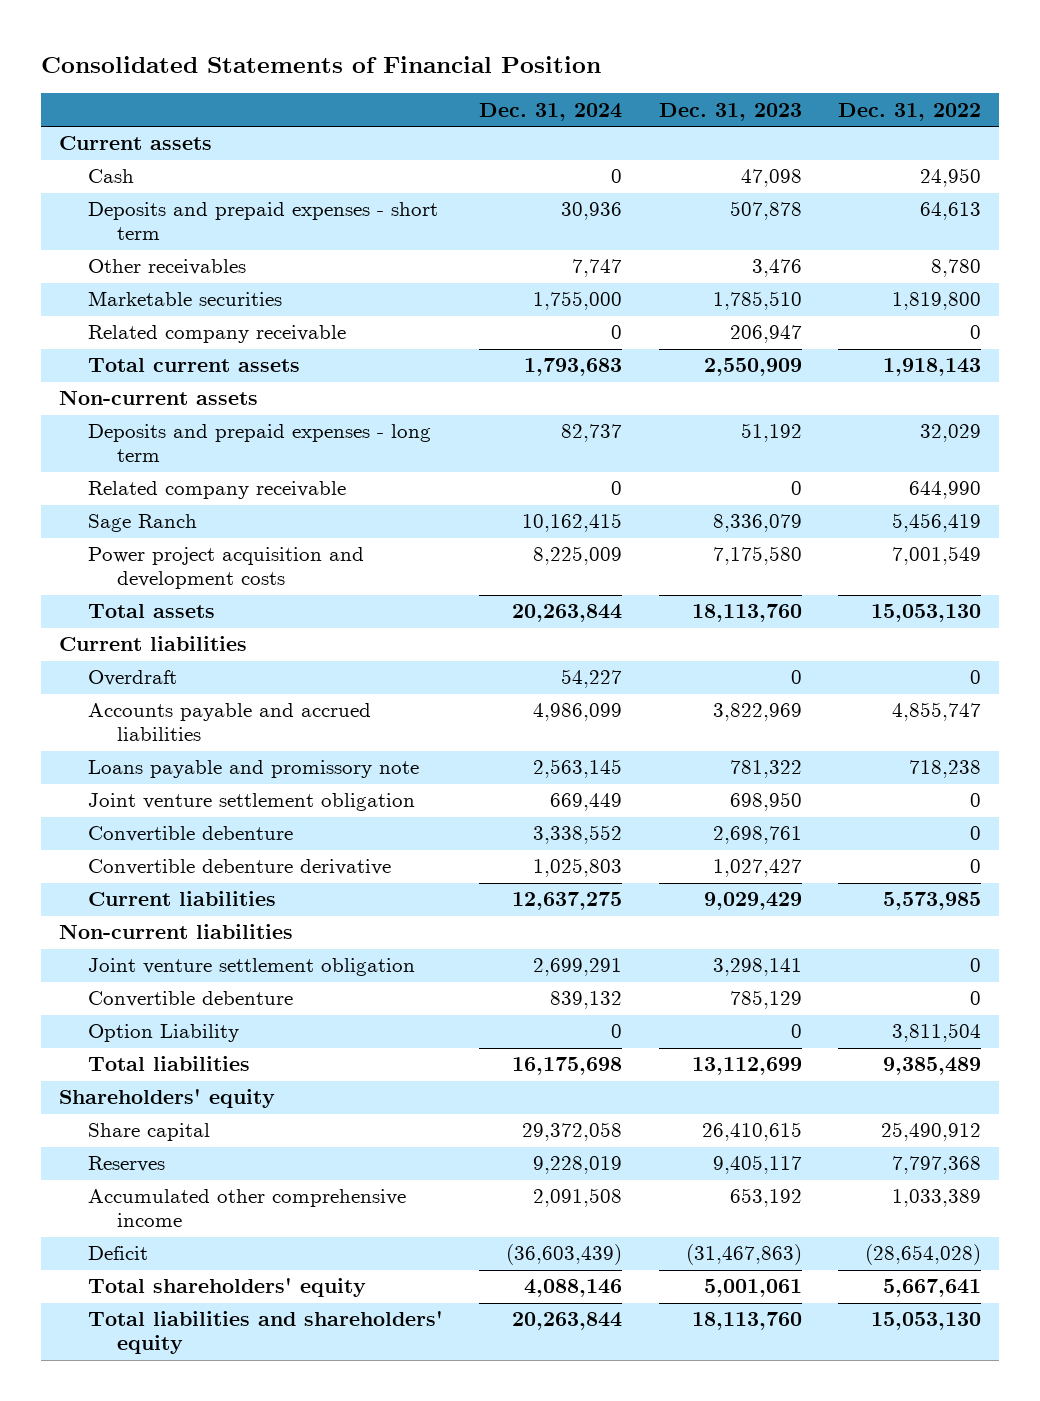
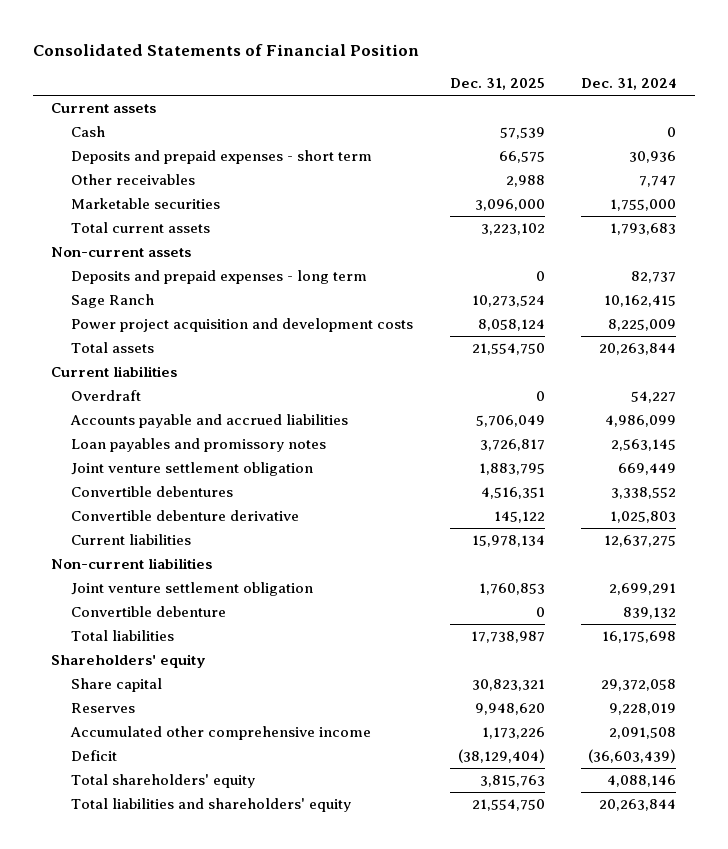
[658,102,802,121] Dec. 31, 2023 -> none
[837,102,981,121] Dec. 31, 2022 -> none
none -> [449,78,545,91] Dec. 31, 2025
[88,325,347,344] Related company receivable -> none
[88,481,347,500] Related company receivable -> none
[88,760,420,779] Loans payable and promissory note -> [71,438,327,453] Loan payables and promissory notes
[88,826,294,843] Convertible debenture -> [71,486,234,498] Convertible debentures
[88,1024,240,1043] Option Liability -> none

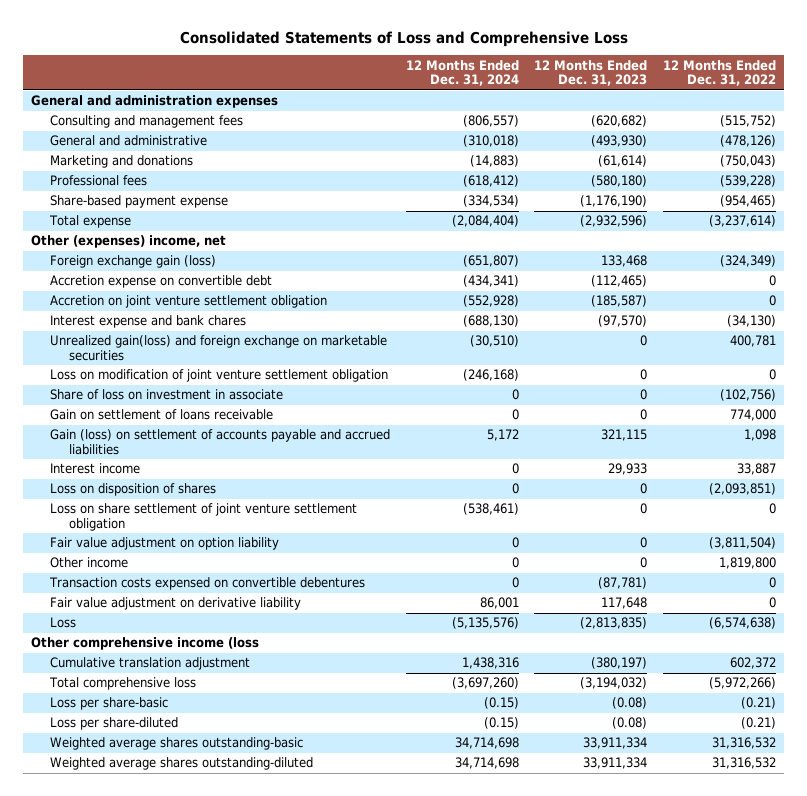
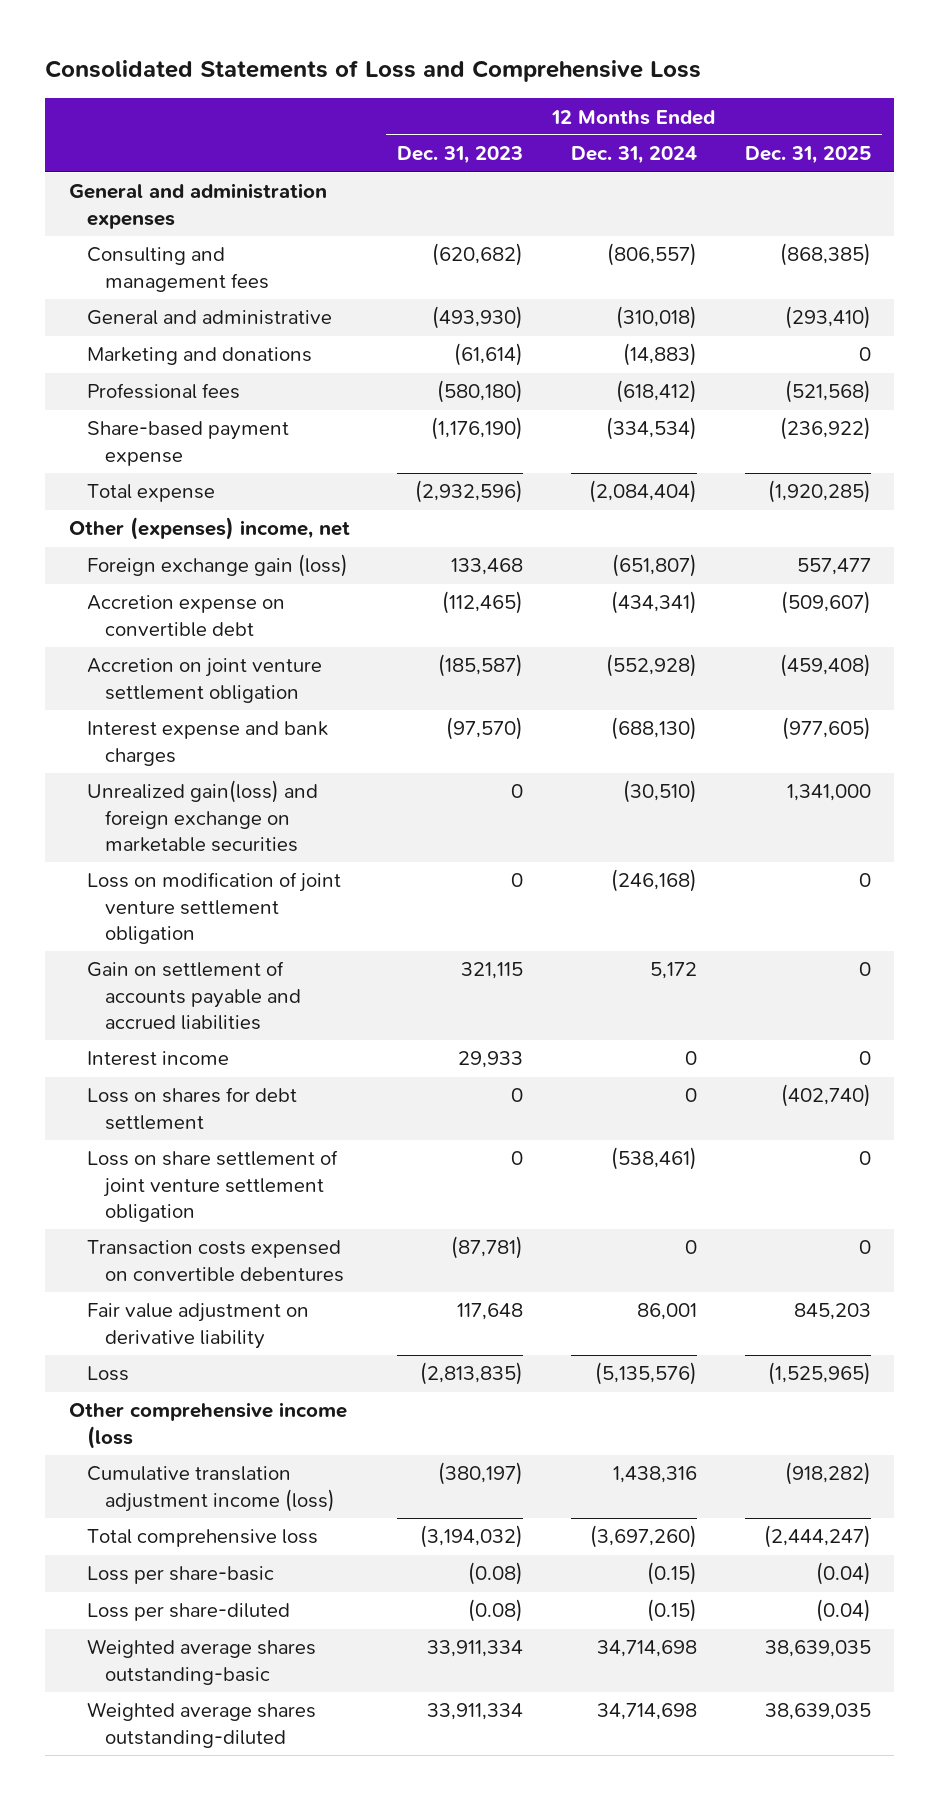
[663,59,777,87] 12 Months Ended Dec. 31, 2022 -> none
none -> [744,146,871,165] Dec. 31, 2025
[50,315,247,329] Interest expense and bank chares -> [86,721,328,766] Interest expense and bank charges
[50,389,284,401] Share of loss on investment in associate -> none
[50,409,274,421] Gain on settlement of loans receivable -> none
[50,429,391,456] Gain (loss) on settlement of accounts payable and accrued liabilities -> [86,961,302,1030] Gain on settlement of accounts payable and accrued liabilities
[50,483,217,497] Loss on disposition of shares -> none
none -> [86,1087,297,1130] Loss on shares for debt settlement
[50,537,280,551] Fair value adjustment on option liability -> none
[50,557,129,569] Other income -> none
[50,657,251,671] Cumulative translation adjustment -> [86,1466,336,1512] Cumulative translation adjustment income (loss)

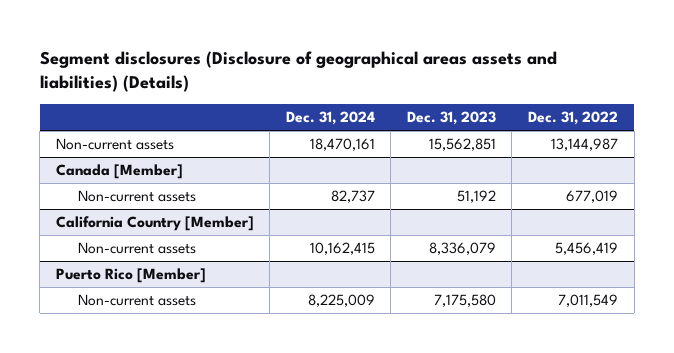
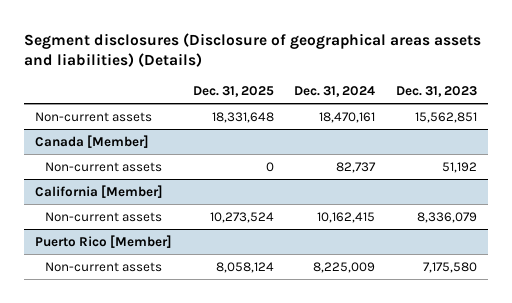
[528,111,619,126] Dec. 31, 2022 -> none
none -> [192,86,274,98] Dec. 31, 2025
[55,216,254,232] California Country [Member] -> [34,184,163,198] California [Member]

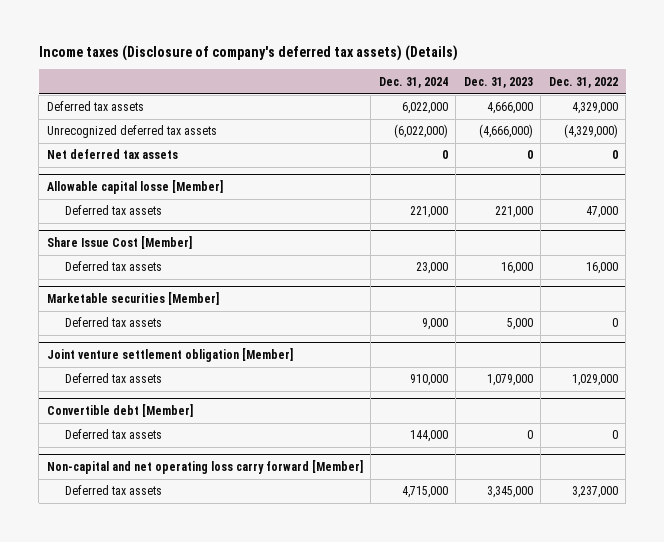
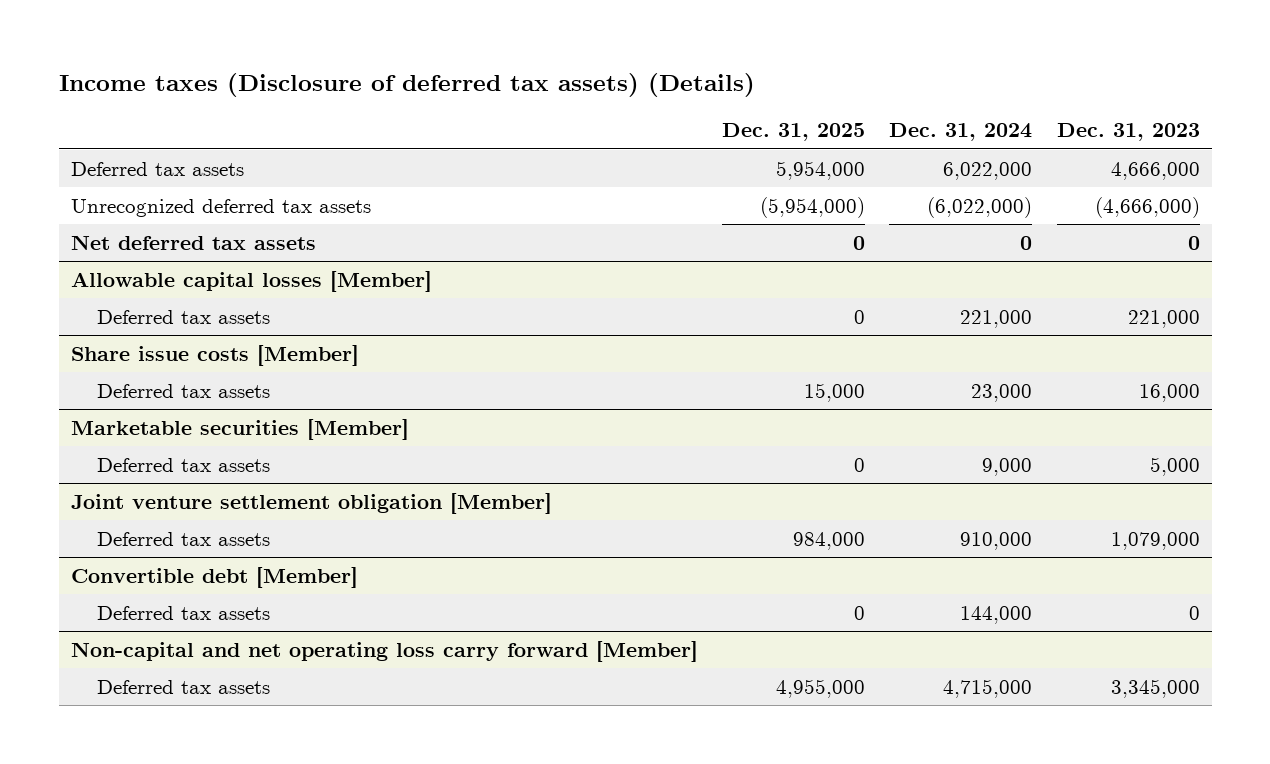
[38,45,458,62] Income taxes (Disclosure of company's deferred tax assets) (Details) -> [58,72,755,97] Income taxes (Disclosure of deferred tax assets) (Details)
[548,76,618,88] Dec. 31, 2022 -> none
none -> [722,123,866,142] Dec. 31, 2025
[46,180,223,195] Allowable capital losse [Member] -> [70,270,432,292] Allowable capital losses [Member]
[46,236,192,250] Share Issue Cost [Member] -> [70,344,359,366] Share issue costs [Member]

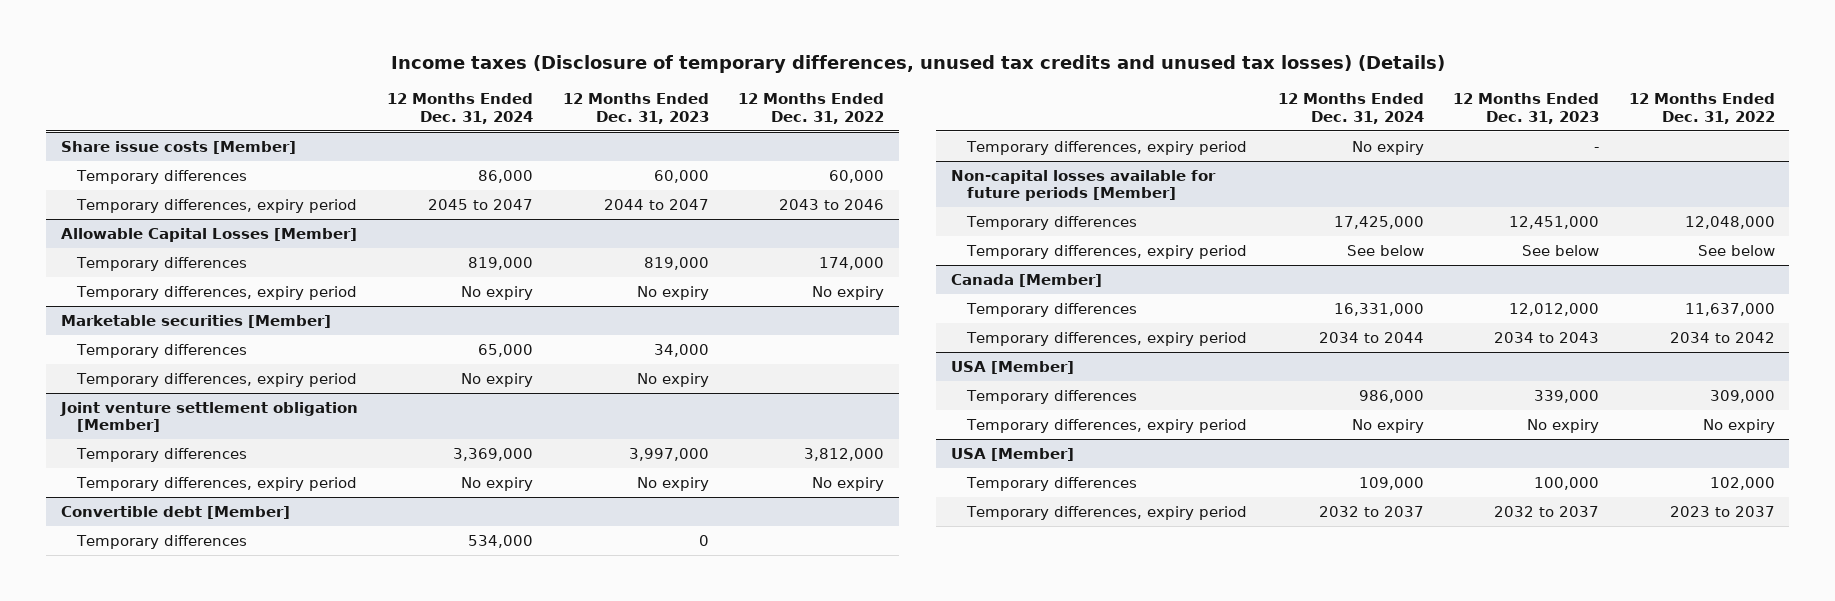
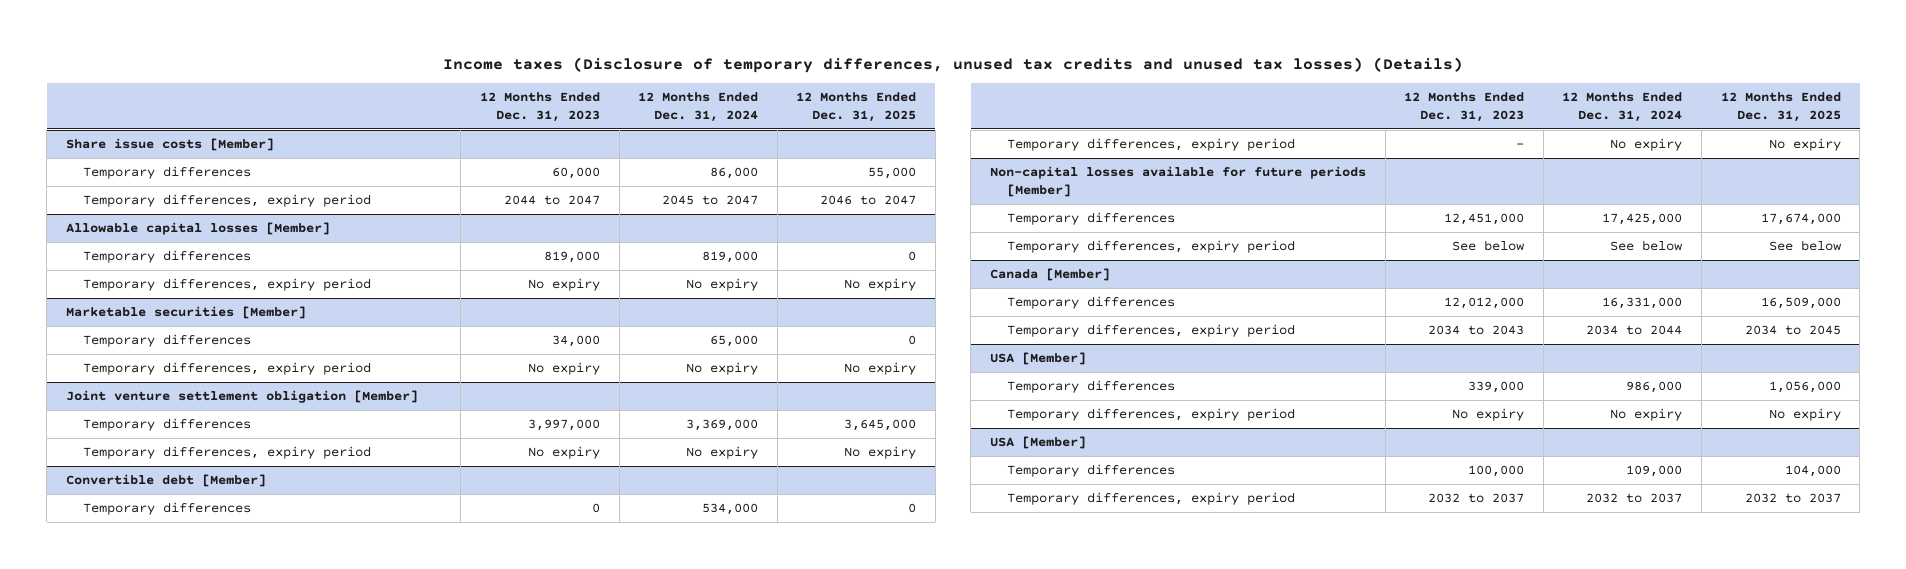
[738,93,885,124] 12 Months Ended Dec. 31, 2022 -> none
none -> [796,92,917,122] 12 Months Ended Dec. 31, 2025
[60,227,357,242] Allowable Capital Losses [Member] -> [65,222,330,236] Allowable capital losses [Member]

